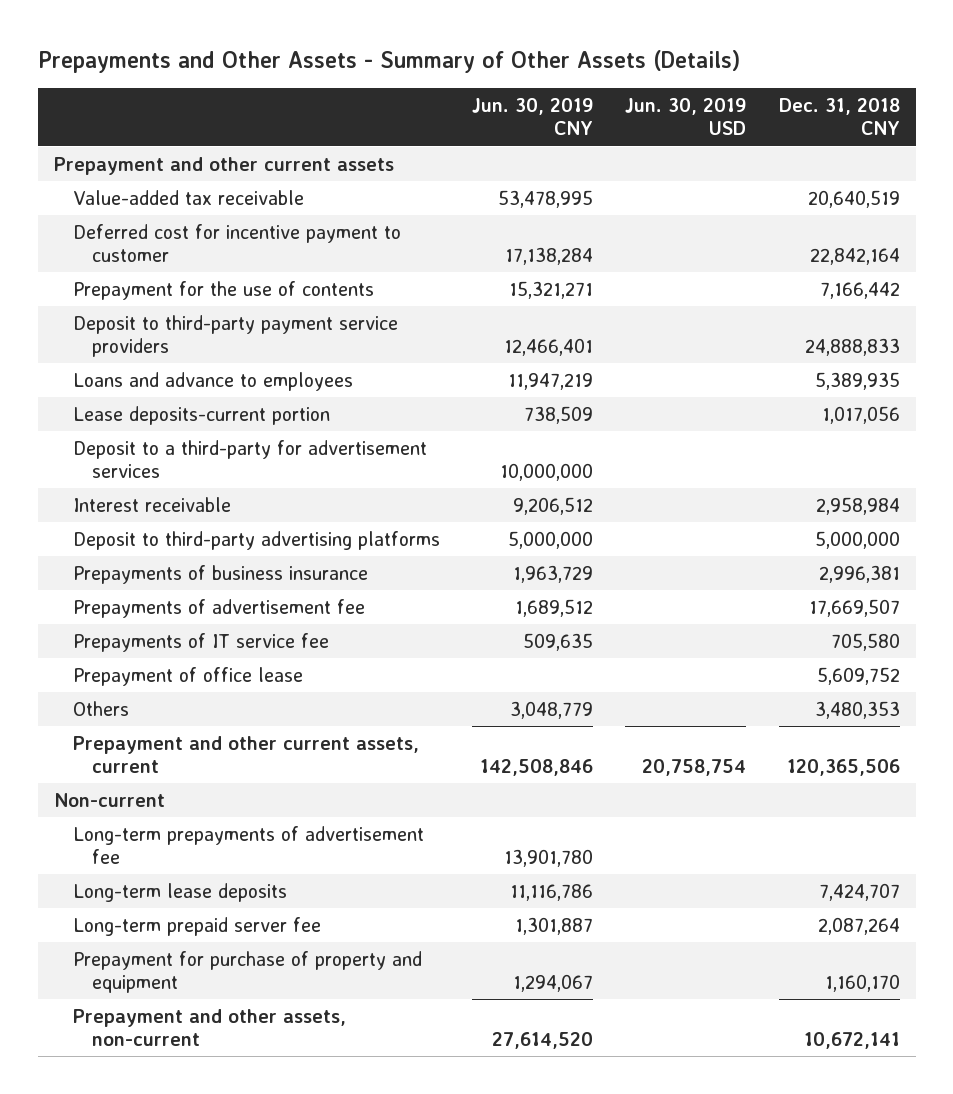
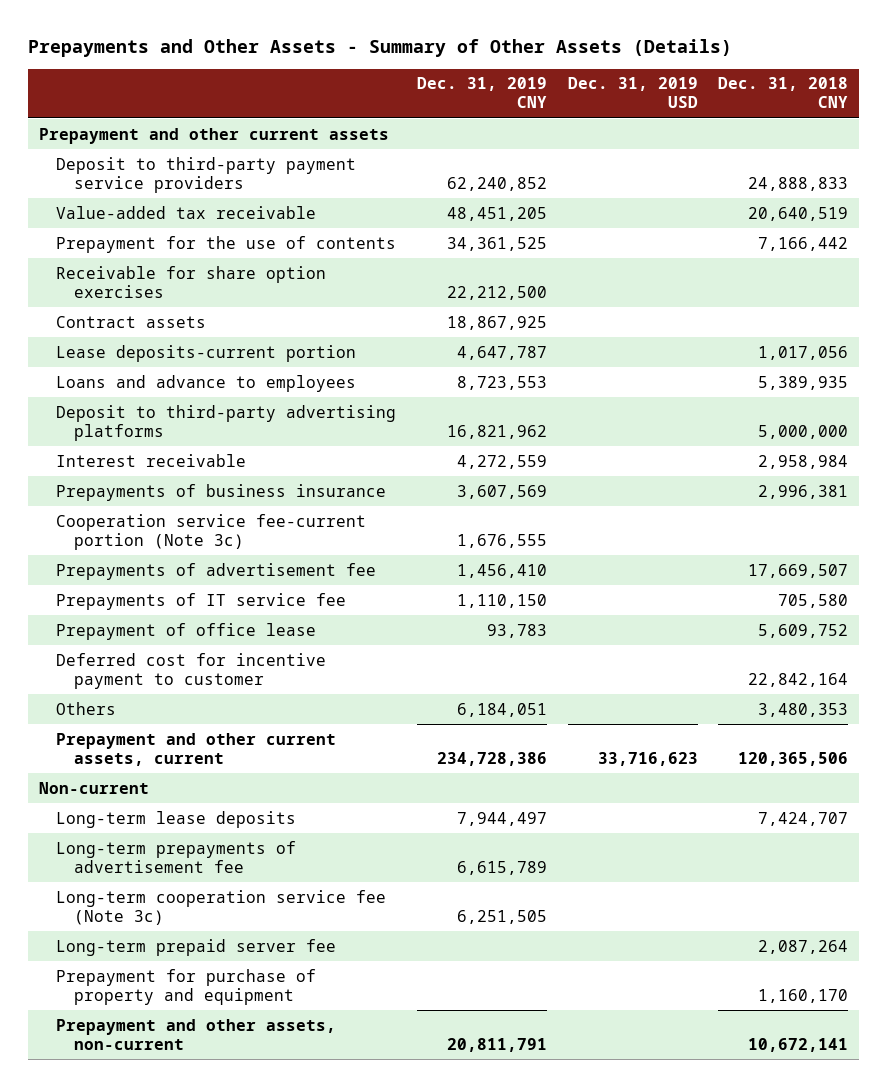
[472,98,594,136] Jun. 30, 2019 CNY -> none
[625,98,747,136] Jun. 30, 2019 USD -> none
none -> [416,77,547,109] Dec. 31, 2019 CNY
none -> [567,77,698,109] Dec. 31, 2019 USD
[72,314,398,357] Deposit to third-party payment service providers -> [56,156,357,193] Deposit to third-party payment service providers
none -> [56,265,327,298] Receivable for share option exercises
none -> [56,315,207,328] Contract assets
[72,439,427,478] Deposit to a third-party for advertisement services -> none
[72,371,353,391] Loans and advance to employees -> [56,374,357,392] Loans and advance to employees
[72,496,231,512] Interest receivable -> [56,453,247,467] Interest receivable
none -> [56,513,367,550] Cooperation service fee-current portion (Note 3c)
[72,223,401,262] Deferred cost for incentive payment to customer -> [56,652,327,689] Deferred cost for incentive payment to customer
[72,825,424,864] Long-term prepayments of advertisement fee -> [56,840,297,873] Long-term prepayments of advertisement fee
none -> [56,889,387,925] Long-term cooperation service fee (Note 3c)

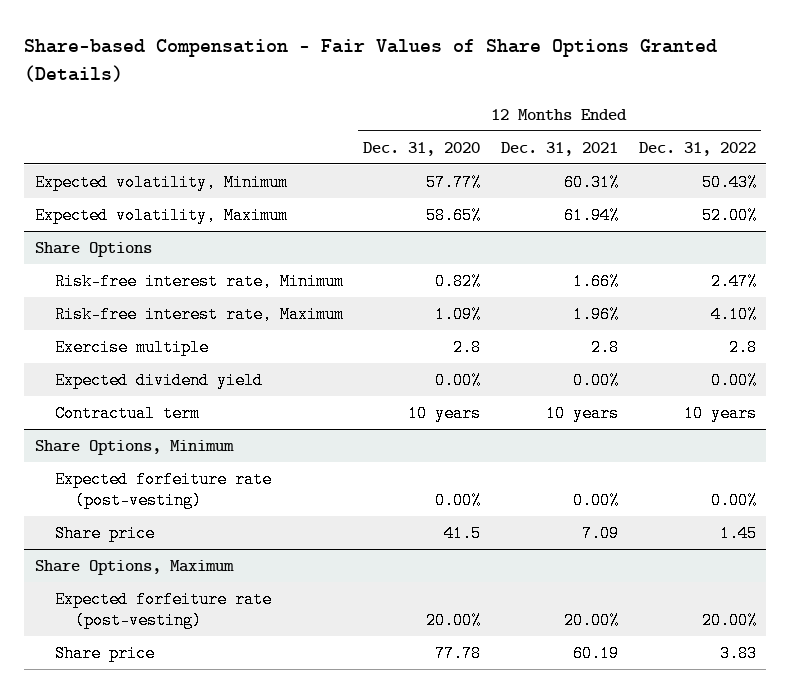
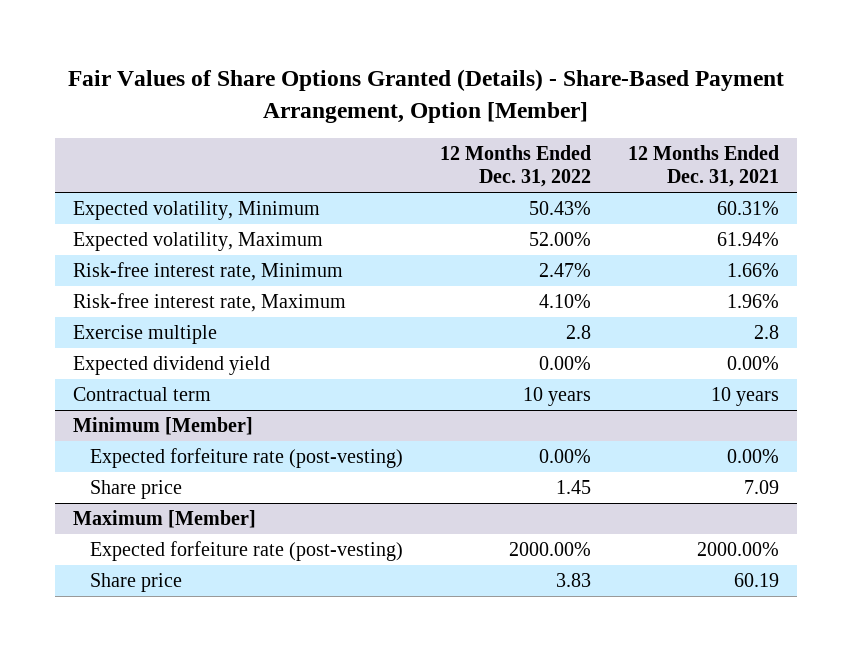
[24,39,718,83] Share-based Compensation - Fair Values of Share Options Granted (Details) -> [67,69,784,123] Fair Values of Share Options Granted (Details) - Share-Based Payment Arrangement, Option [Member]
[363,141,481,156] Dec. 31, 2020 -> none
[34,241,152,257] Share Options -> none
[34,439,234,455] Share Options, Minimum -> none
none -> [73,416,254,435] Minimum [Member]
[34,559,234,575] Share Options, Maximum -> none
none -> [73,509,257,528] Maximum [Member]
[563,611,619,629] 20.00% -> [696,541,779,556] 2000.00%
[701,611,757,629] 20.00% -> [508,541,591,556] 2000.00%

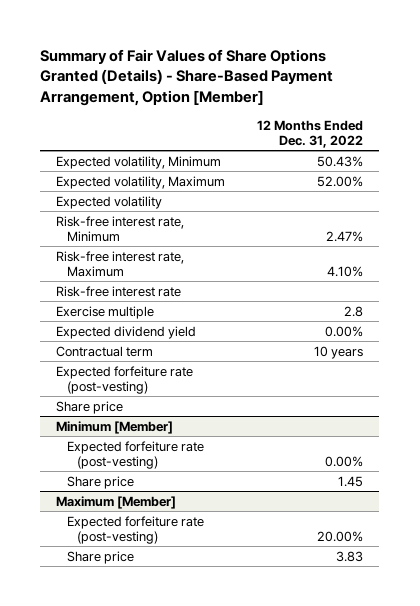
[67,69,784,123] Fair Values of Share Options Granted (Details) - Share-Based Payment Arrangement, Option [Member] -> [40,48,334,106] Summary of Fair Values of Share Options Granted (Details) - Share-Based Payment Arrangement, Option [Member]
[627,144,779,188] 12 Months Ended Dec. 31, 2021 -> none
none -> [56,195,163,209] Expected volatility
none -> [56,285,182,297] Risk-free interest rate
none -> [56,365,194,394] Expected forfeiture rate (post-vesting)
none -> [56,400,124,414] Share price
[508,541,591,556] 2000.00% -> [317,530,364,542] 20.00%

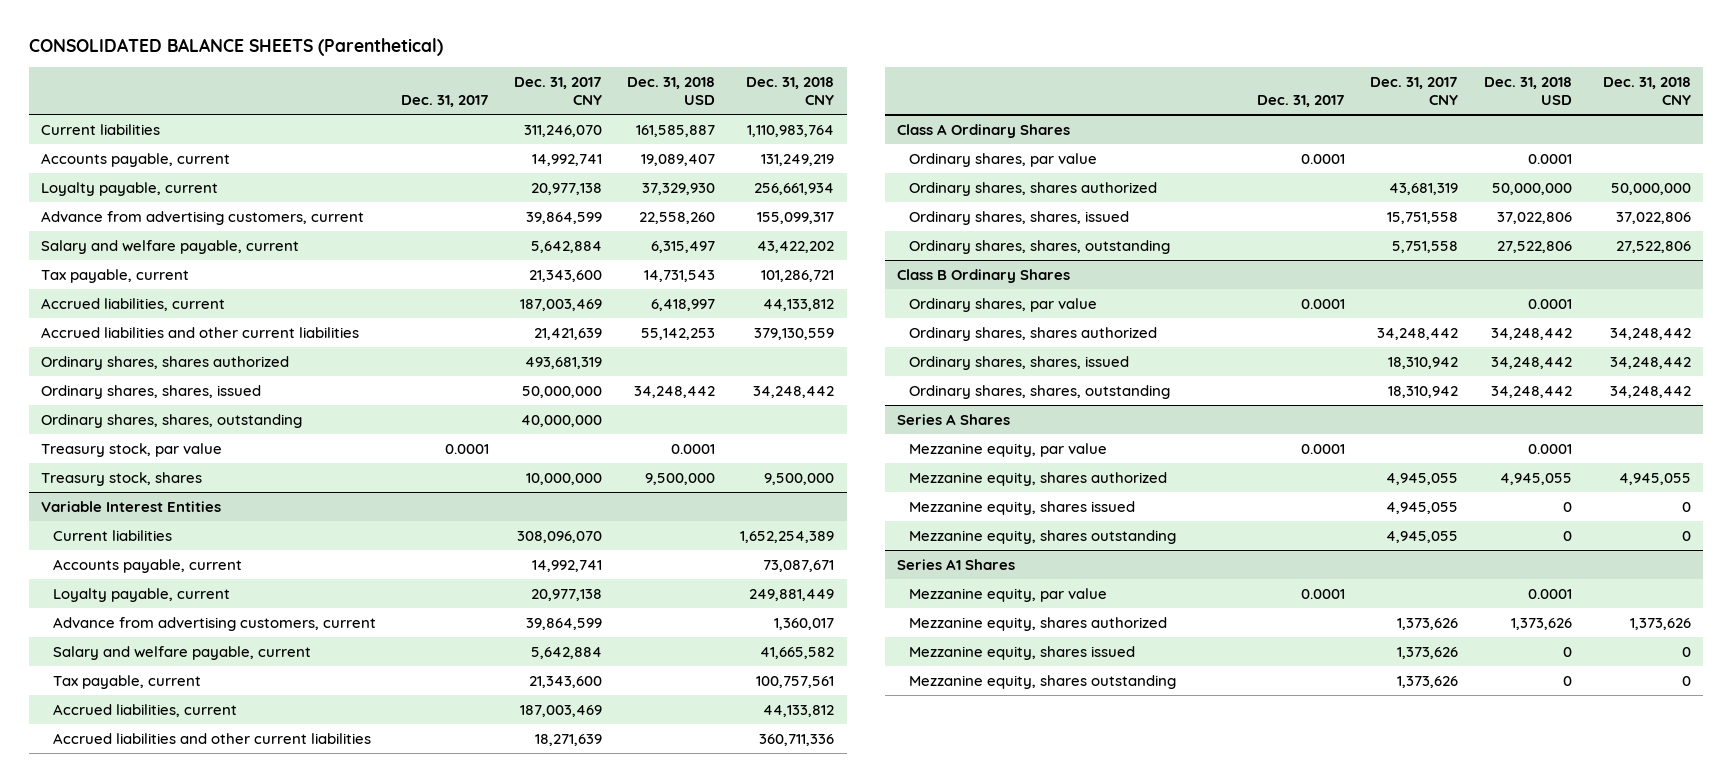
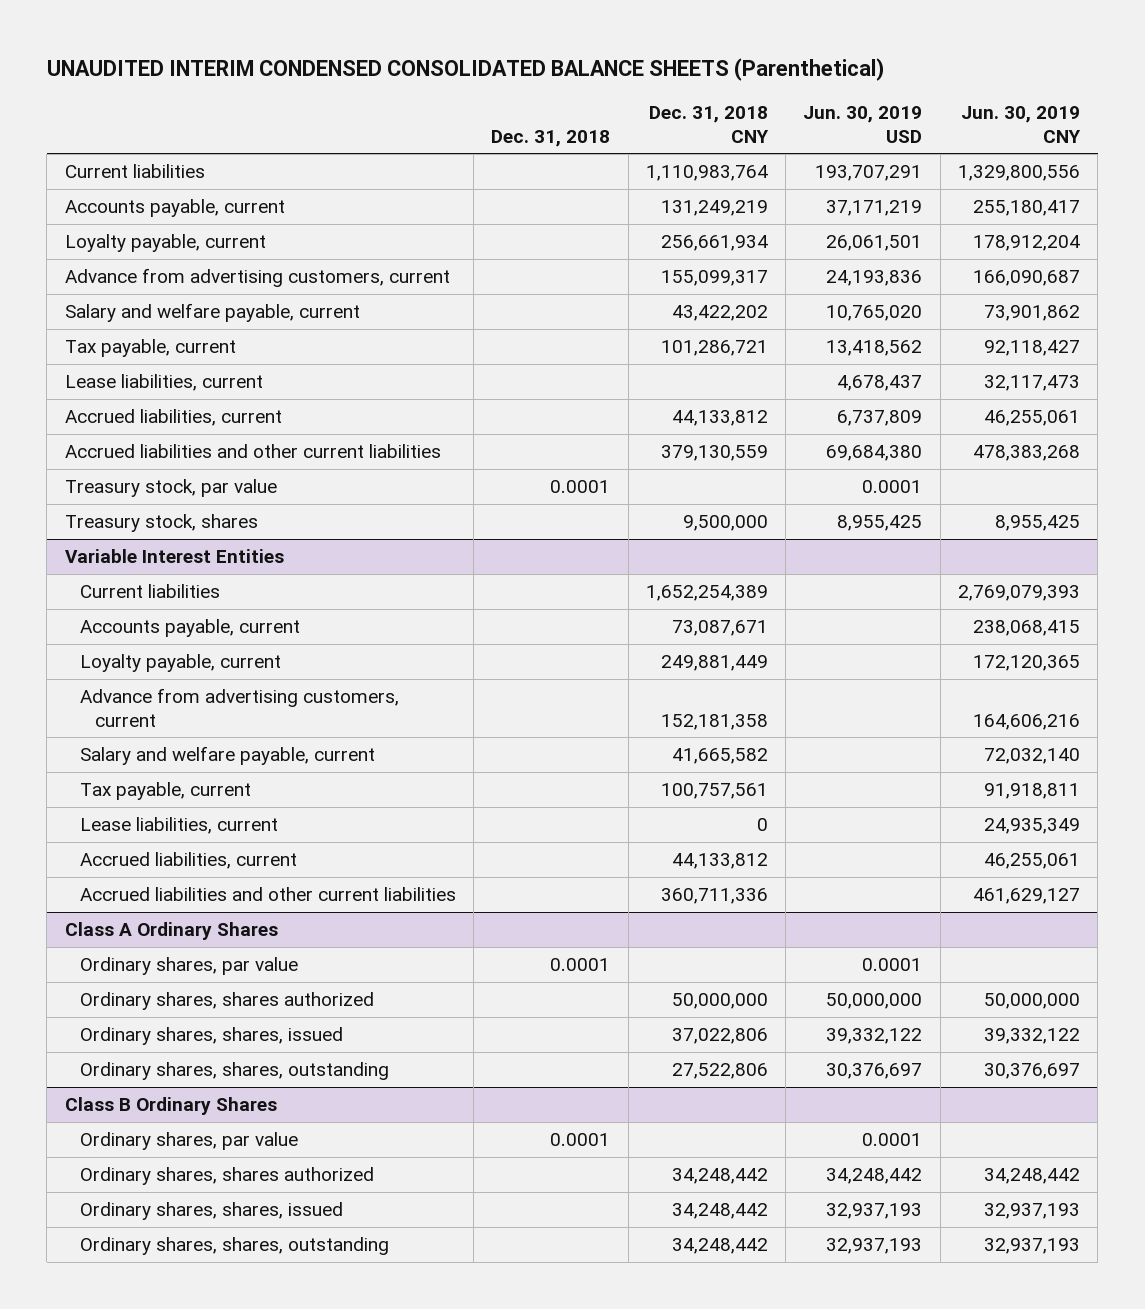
[28,38,443,57] CONSOLIDATED BALANCE SHEETS (Parenthetical) -> [46,58,884,82] UNAUDITED INTERIM CONDENSED CONSOLIDATED BALANCE SHEETS (Parenthetical)
[400,94,489,107] Dec. 31, 2017 -> none
[514,77,603,105] Dec. 31, 2017 CNY -> none
[627,77,716,105] Dec. 31, 2018 USD -> none
none -> [491,129,611,147] Dec. 31, 2018
none -> [803,106,923,143] Jun. 30, 2019 USD
none -> [960,106,1081,143] Jun. 30, 2019 CNY
none -> [64,374,263,392] Lease liabilities, current
[41,356,290,371] Ordinary shares, shares authorized -> none
[41,385,262,400] Ordinary shares, shares, issued -> none
[41,414,303,429] Ordinary shares, shares, outstanding -> none
[774,618,835,631] 1,360,017 -> [660,713,768,730] 152,181,358
none -> [79,817,278,835] Lease liabilities, current
[897,414,1011,426] Series A Shares -> none
[909,443,1108,458] Mezzanine equity, par value -> none
[909,472,1168,487] Mezzanine equity, shares authorized -> none
[909,501,1136,516] Mezzanine equity, shares issued -> none
[909,530,1177,545] Mezzanine equity, shares outstanding -> none
[897,559,1016,571] Series A1 Shares -> none
[909,588,1108,603] Mezzanine equity, par value -> none
[909,617,1168,632] Mezzanine equity, shares authorized -> none
[909,646,1136,661] Mezzanine equity, shares issued -> none
[909,675,1177,690] Mezzanine equity, shares outstanding -> none

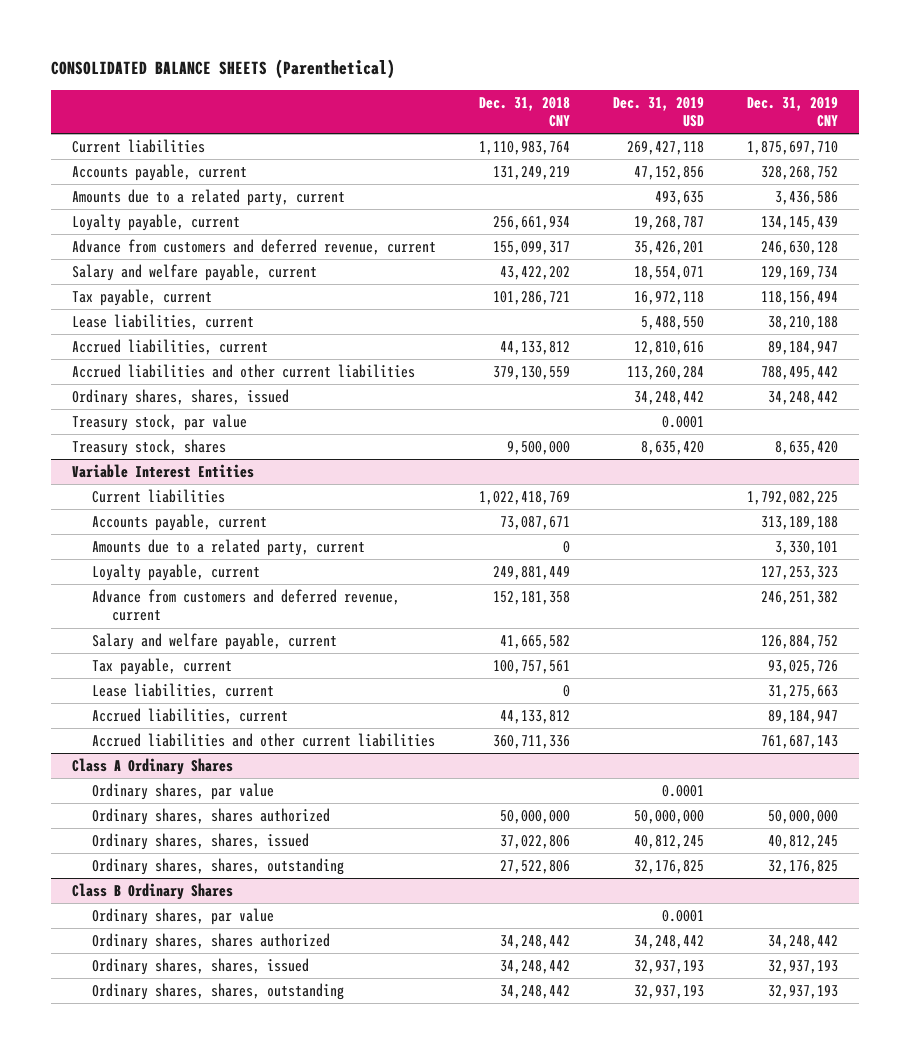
[46,58,884,82] UNAUDITED INTERIM CONDENSED CONSOLIDATED BALANCE SHEETS (Parenthetical) -> [50,59,395,80] CONSOLIDATED BALANCE SHEETS (Parenthetical)
[491,129,611,147] Dec. 31, 2018 -> none
[803,106,923,143] Jun. 30, 2019 USD -> none
[960,106,1081,143] Jun. 30, 2019 CNY -> none
none -> [612,96,704,128] Dec. 31, 2019 USD
none -> [746,96,838,128] Dec. 31, 2019 CNY
none -> [72,188,346,206] Amounts due to a related party, current
[64,268,450,288] Advance from advertising customers, current -> [72,238,437,255] Advance from customers and deferred revenue, current
none -> [72,388,290,406] Ordinary shares, shares, issued
[645,585,768,602] 1,652,254,389 -> [478,490,570,505] 1,022,418,769
none -> [92,538,366,556] Amounts due to a related party, current
[79,688,399,727] Advance from advertising customers, current -> [92,588,401,622] Advance from customers and deferred revenue, current

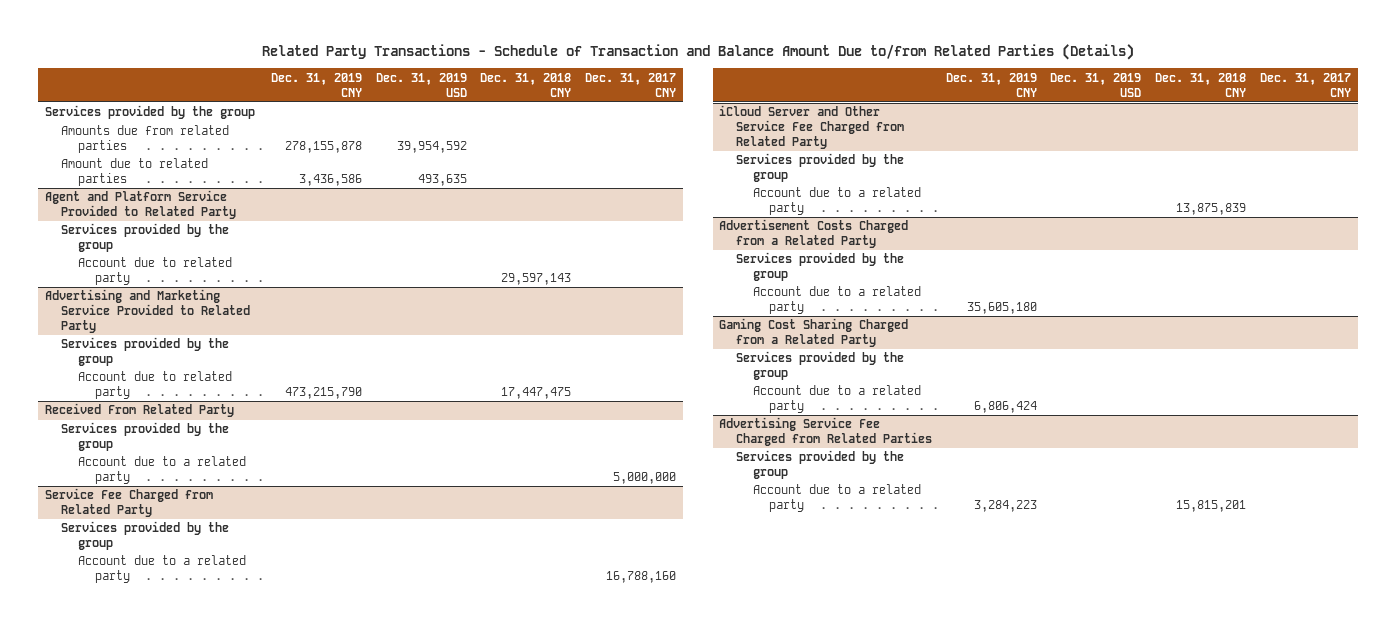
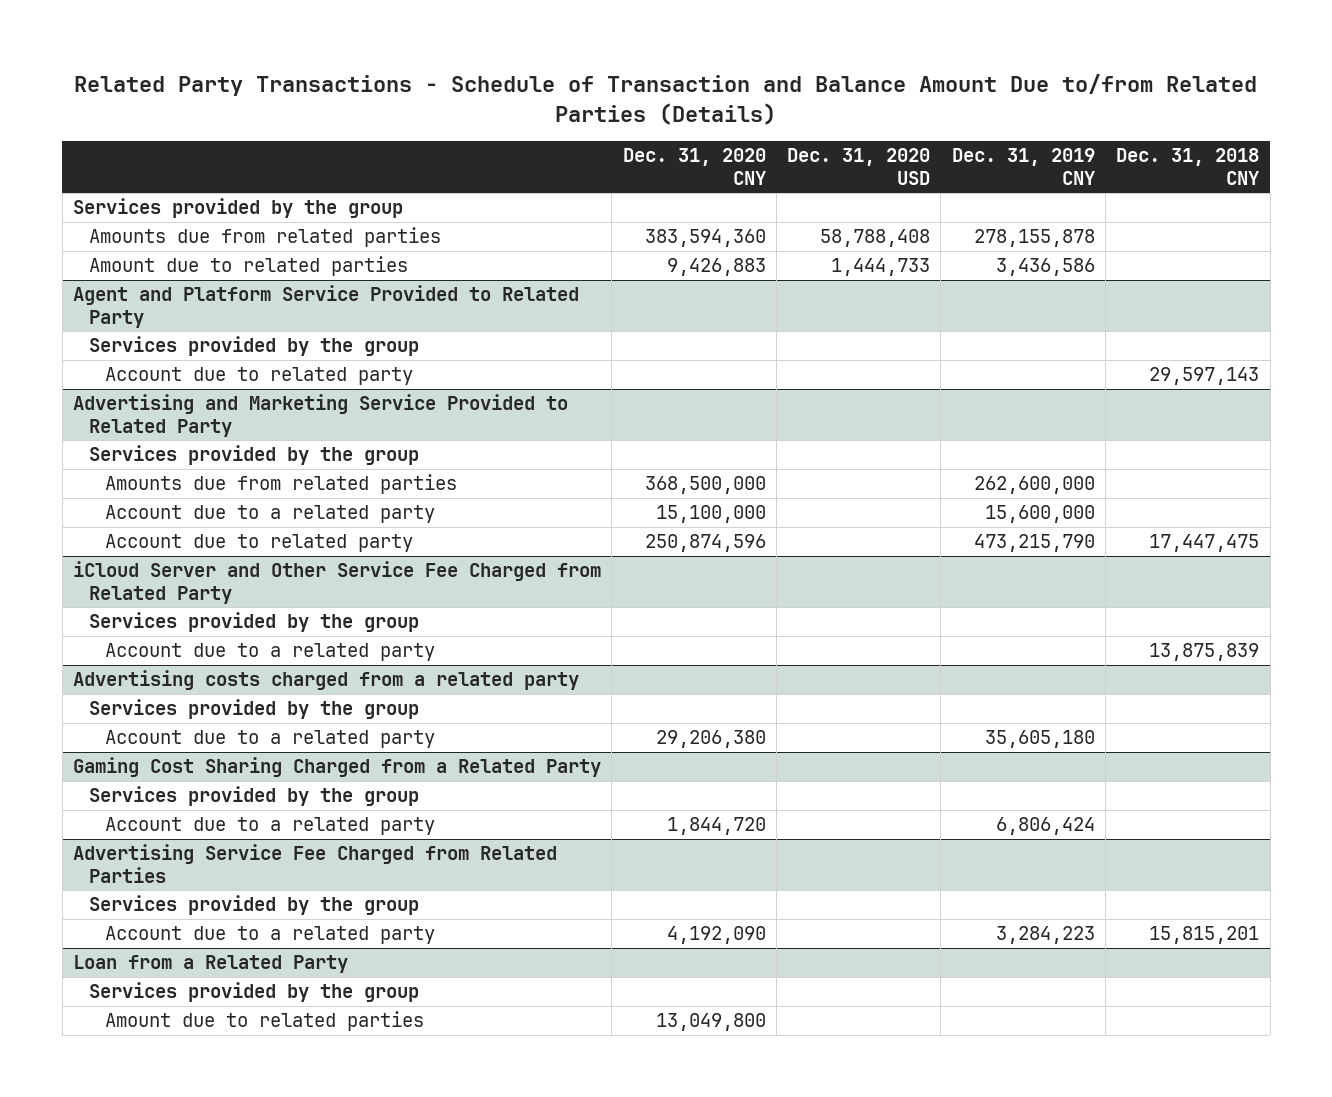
[375,72,467,97] Dec. 31, 2019 USD -> none
[585,72,677,97] Dec. 31, 2017 CNY -> none
none -> [622,148,766,185] Dec. 31, 2020 CNY
none -> [787,148,931,185] Dec. 31, 2020 USD
none -> [104,474,457,495] Amounts due from related parties
none -> [104,505,435,524] Account due to a related party
[44,403,234,418] Received From Related Party -> none
[61,422,230,452] Services provided by the group -> none
[77,456,246,485] Account due to a related party -> none
[44,488,213,518] Service Fee Charged from Related Party -> none
[61,521,230,551] Services provided by the group -> none
[77,555,246,584] Account due to a related party -> none
[719,219,909,249] Advertisement Costs Charged from a Related Party -> [73,670,580,691] Advertising costs charged from a related party
none -> [73,955,349,974] Loan from a Related Party
none -> [89,982,420,1003] Services provided by the group
none -> [104,1011,424,1032] Amount due to related parties

